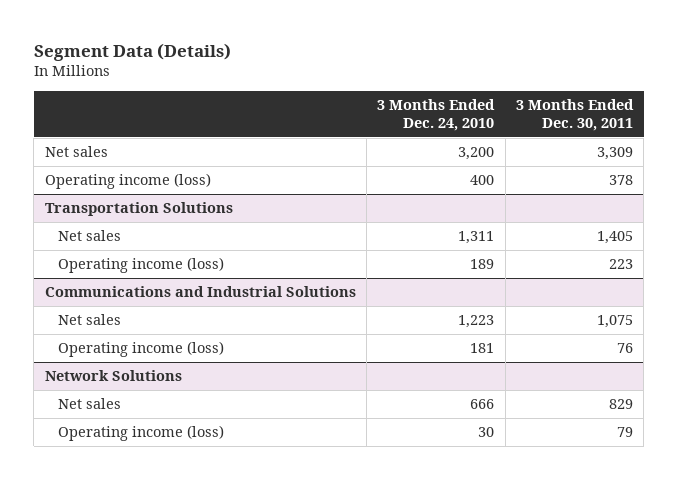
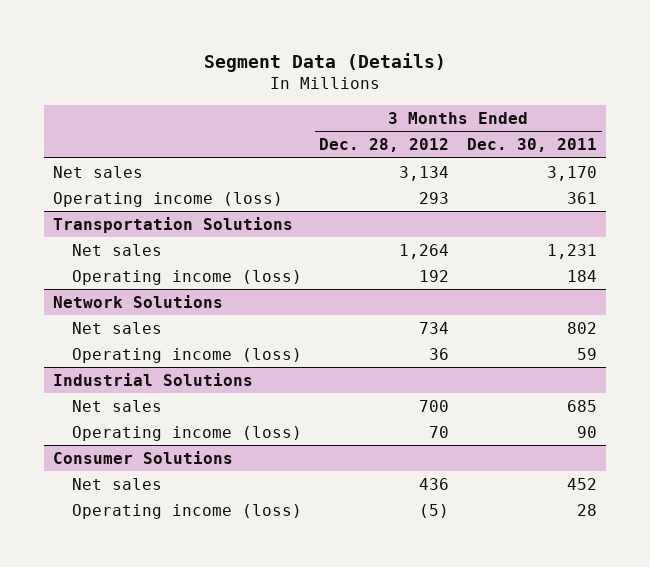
[377,99,496,131] 3 Months Ended Dec. 24, 2010 -> none
none -> [319,138,450,153] Dec. 28, 2012
[596,147,633,161] 3,309 -> [547,165,598,181] 3,170
[608,175,633,186] 378 -> [567,191,598,204] 361
[44,286,356,298] Communications and Industrial Solutions -> none
[58,314,122,326] Net sales -> none
[58,341,225,358] Operating income (loss) -> none
[596,231,633,245] 1,405 -> [547,243,598,259] 1,231
[608,259,633,270] 223 -> [567,269,598,282] 184
[608,399,633,410] 829 -> [567,321,598,334] 802
[616,427,633,438] 79 -> [577,347,598,360] 59
none -> [52,372,253,386] Industrial Solutions
none -> [71,399,162,412] Net sales
none -> [71,425,302,441] Operating income (loss)
none -> [52,450,233,464] Consumer Solutions
none -> [71,477,162,490] Net sales
none -> [71,503,302,519] Operating income (loss)

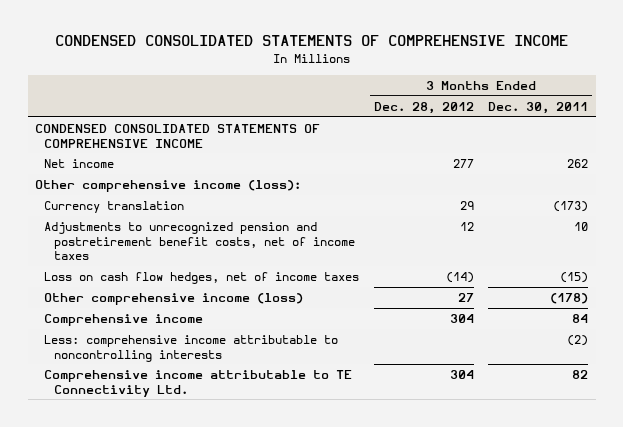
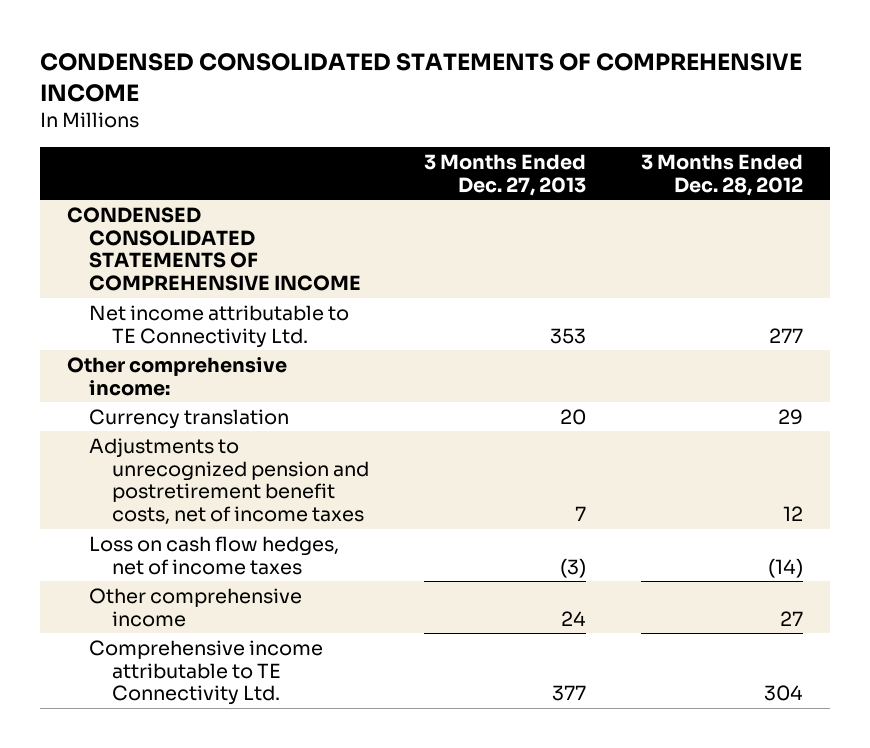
[488,101,589,114] Dec. 30, 2011 -> none
none -> [423,153,586,196] 3 Months Ended Dec. 27, 2013
[44,159,115,169] Net income -> [89,304,350,348] Net income attributable to TE Connectivity Ltd.
[34,180,301,193] Other comprehensive income (loss): -> [67,356,288,396] Other comprehensive income:
[44,314,204,327] Comprehensive income -> none
[44,335,339,362] Less: comprehensive income attributable to noncontrolling interests -> none
[44,293,304,306] Other comprehensive income (loss) -> [89,587,303,627] Other comprehensive income

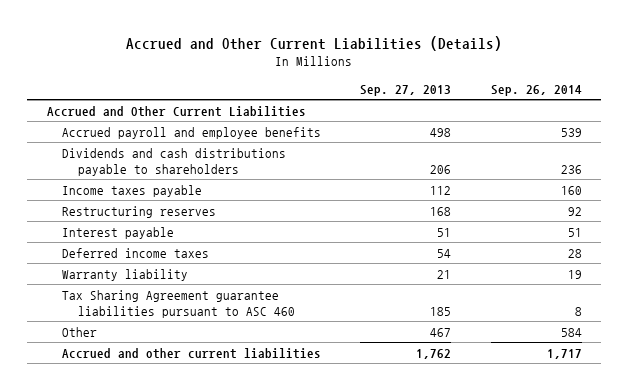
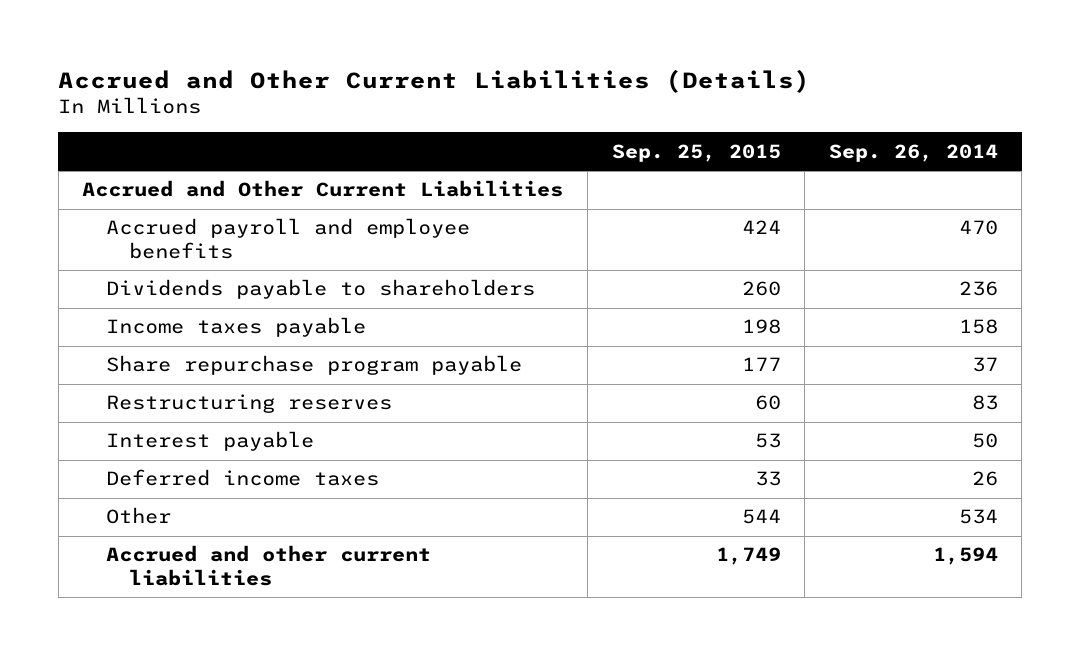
[360,85,452,97] Sep. 27, 2013 -> none
none -> [611,143,781,162] Sep. 25, 2015
[62,268,189,281] Warranty liability -> none
[62,289,295,318] Tax Sharing Agreement guarantee liabilities pursuant to ASC 460 -> none
[560,127,582,137] 539 -> [958,220,998,236] 470
[62,147,287,176] Dividends and cash distributions payable to shareholders -> [105,279,535,300] Dividends payable to shareholders
[560,185,582,195] 160 -> [958,319,998,335] 158
none -> [105,355,522,376] Share repurchase program payable
[567,206,582,216] 92 -> [971,395,998,411] 83
[567,227,582,237] 51 -> [971,433,998,449] 50
[567,248,582,258] 28 -> [971,471,998,487] 26
[560,327,582,337] 584 -> [958,509,998,525] 534
[546,348,582,359] 1,717 -> [932,547,998,566] 1,594

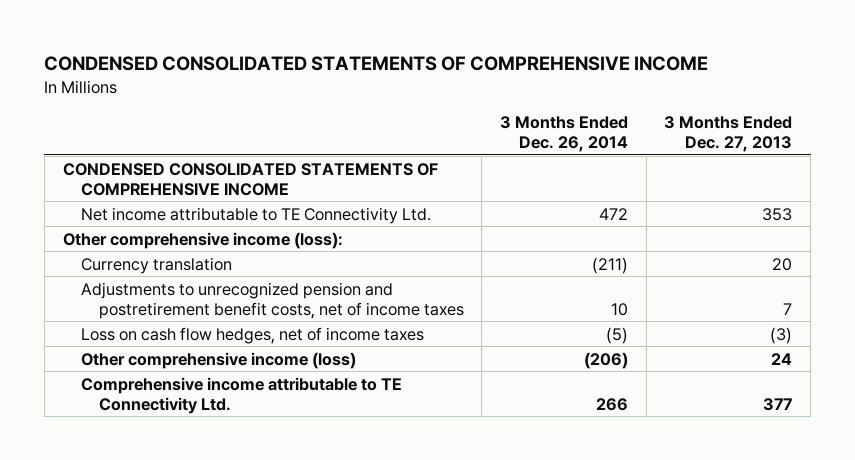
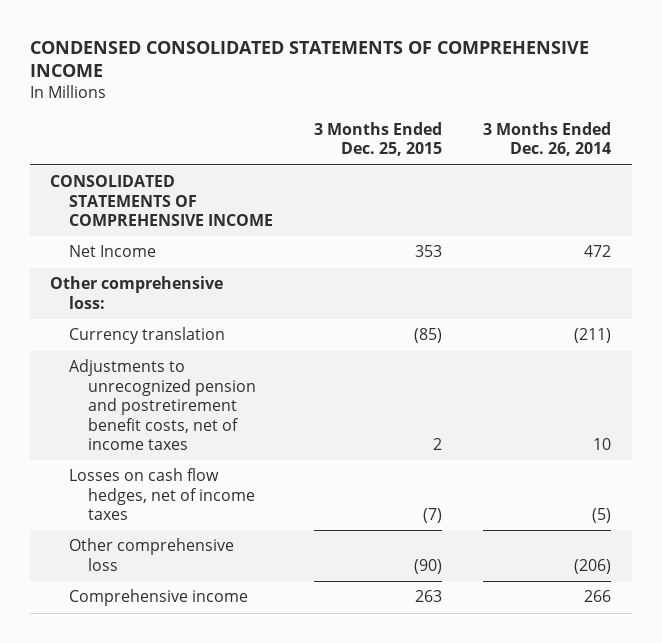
[664,116,793,153] 3 Months Ended Dec. 27, 2013 -> none
none -> [314,121,443,157] 3 Months Ended Dec. 25, 2015
[62,162,438,196] CONDENSED CONSOLIDATED STATEMENTS OF COMPREHENSIVE INCOME -> [50,175,274,227] CONSOLIDATED STATEMENTS OF COMPREHENSIVE INCOME
[80,206,431,224] Net income attributable to TE Connectivity Ltd. -> [69,245,157,258] Net Income
[62,231,343,249] Other comprehensive income (loss): -> [50,276,224,309] Other comprehensive loss:
[80,326,424,344] Loss on cash flow hedges, net of income taxes -> [69,468,256,521] Losses on cash flow hedges, net of income taxes
[80,351,356,369] Other comprehensive income (loss) -> [69,538,235,571] Other comprehensive loss
[80,376,402,414] Comprehensive income attributable to TE Connectivity Ltd. -> [69,589,249,607] Comprehensive income

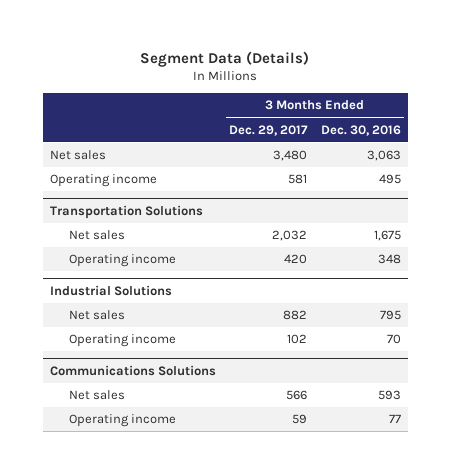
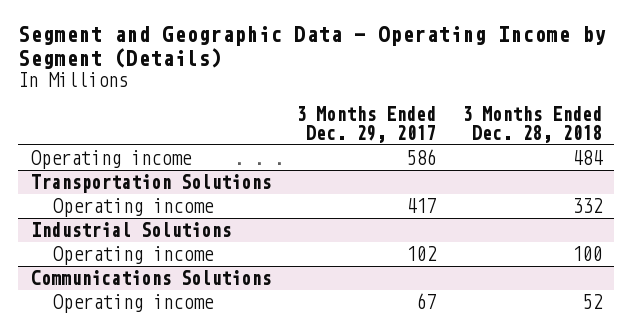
[140,50,310,67] Segment Data (Details) -> [18,25,607,69] Segment and Geographic Data - Operating Income by Segment (Details)
[321,124,402,136] Dec. 30, 2016 -> none
none -> [461,106,602,143] 3 Months Ended Dec. 28, 2018
[49,150,106,161] Net sales -> none
[288,174,308,185] 581 -> [406,149,437,166] 586
[68,230,125,241] Net sales -> none
[284,254,308,265] 420 -> [406,198,437,214] 417
[68,310,125,321] Net sales -> none
[68,390,125,401] Net sales -> none
[292,414,308,425] 59 -> [416,293,437,310] 67

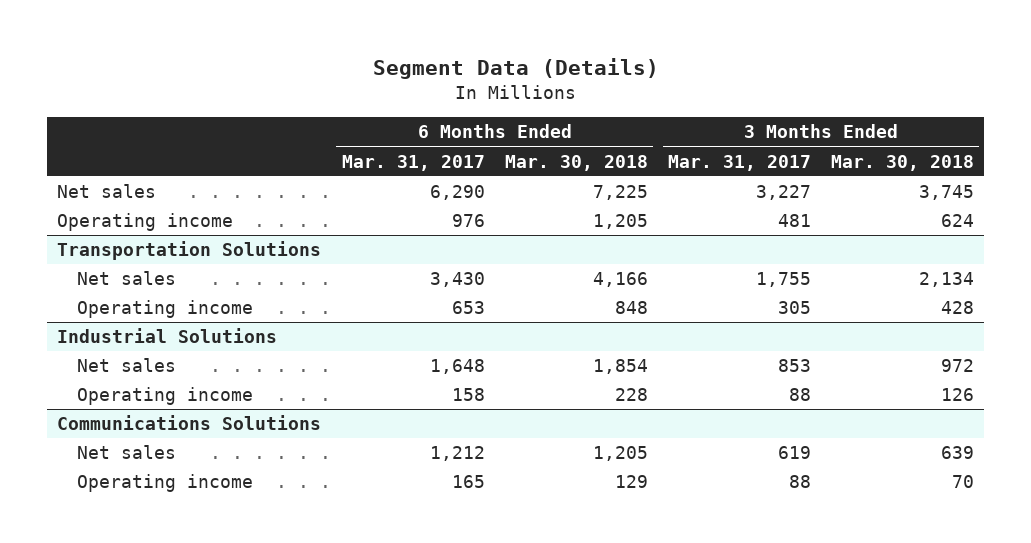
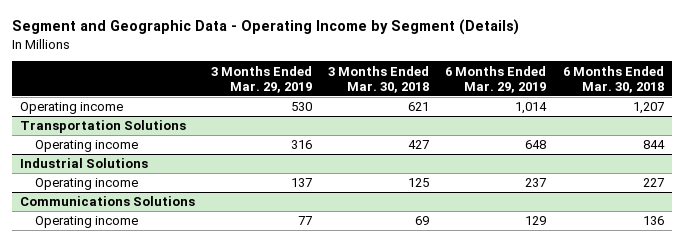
[372,58,659,80] Segment Data (Details) -> [11,19,519,36] Segment and Geographic Data - Operating Income by Segment (Details)
[341,154,485,171] Mar. 31, 2017 -> none
[667,154,811,171] Mar. 31, 2017 -> none
none -> [210,65,312,93] 3 Months Ended Mar. 29, 2019
none -> [445,65,547,93] 6 Months Ended Mar. 29, 2019
[57,184,157,199] Net sales -> none
[592,214,648,230] 1,205 -> [632,102,664,115] 1,207
[940,214,974,228] 624 -> [408,102,430,112] 621
[76,271,176,286] Net sales -> none
[614,301,648,315] 848 -> [642,140,665,150] 844
[940,301,974,315] 428 -> [408,140,430,150] 427
[76,358,176,373] Net sales -> none
[614,388,648,402] 228 -> [642,178,664,188] 227
[940,388,974,402] 126 -> [408,178,430,188] 125
[76,445,176,460] Net sales -> none
[614,475,648,489] 129 -> [642,216,664,226] 136
[951,475,974,489] 70 -> [415,216,430,226] 69

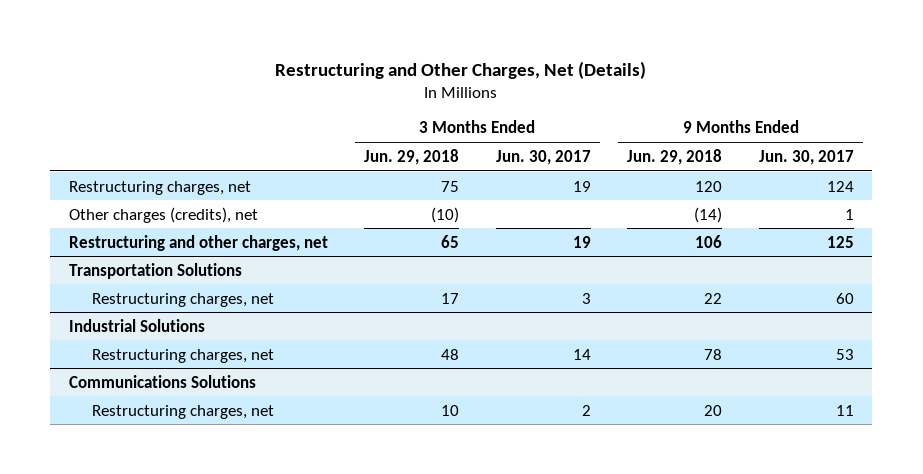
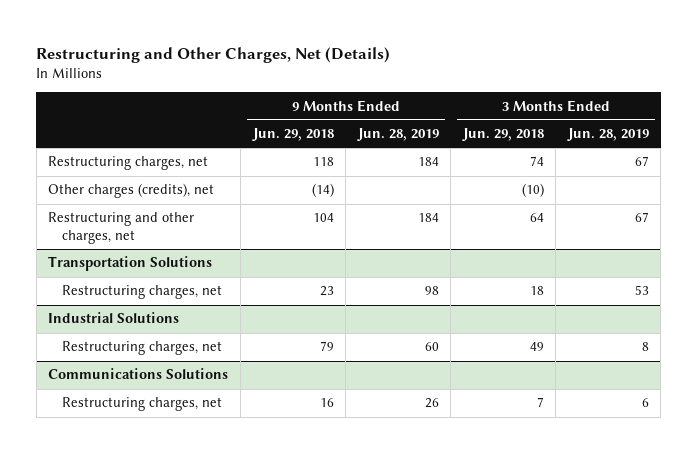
[495,149,591,165] Jun. 30, 2017 -> none
[758,149,854,165] Jun. 30, 2017 -> none
none -> [356,128,439,142] Jun. 28, 2019
none -> [566,128,649,142] Jun. 28, 2019
[441,180,460,192] 75 -> [529,156,544,167] 74
[695,180,723,192] 120 -> [312,157,334,167] 118
[441,234,460,248] 65 -> [529,213,544,223] 64
[695,234,723,248] 106 -> [312,213,334,223] 104
[441,292,460,304] 17 -> [529,286,544,296] 18
[704,292,723,304] 22 -> [319,286,334,297] 23
[441,348,460,360] 48 -> [529,342,544,352] 49
[704,348,723,360] 78 -> [319,341,334,352] 79
[441,404,460,416] 10 -> [536,397,544,408] 7
[704,404,723,416] 20 -> [319,398,334,408] 16

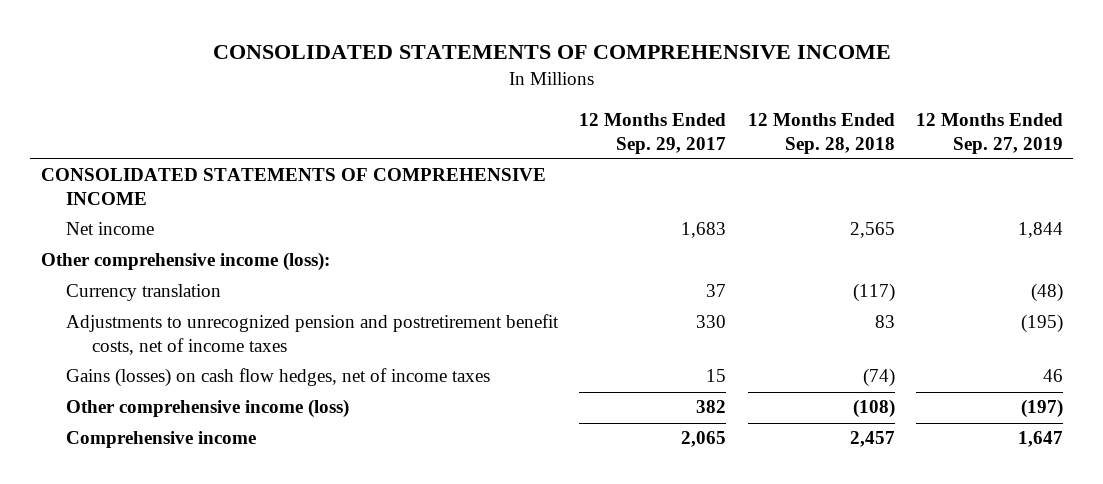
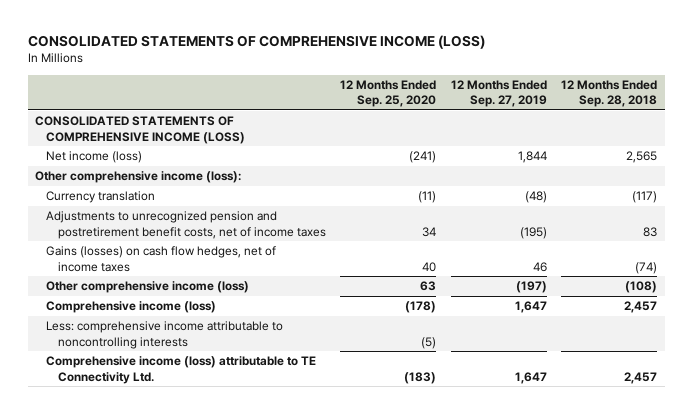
[212,45,891,60] CONSOLIDATED STATEMENTS OF COMPREHENSIVE INCOME -> [27,35,485,50] CONSOLIDATED STATEMENTS OF COMPREHENSIVE INCOME (LOSS)
[579,112,727,154] 12 Months Ended Sep. 29, 2017 -> none
none -> [340,79,437,108] 12 Months Ended Sep. 25, 2020
[40,168,546,206] CONSOLIDATED STATEMENTS OF COMPREHENSIVE INCOME -> [34,116,246,144] CONSOLIDATED STATEMENTS OF COMPREHENSIVE INCOME (LOSS)
[66,222,155,236] Net income -> [46,151,143,164] Net income (loss)
none -> [46,301,217,314] Comprehensive income (loss)
none -> [46,321,284,349] Less: comprehensive income attributable to noncontrolling interests
[66,431,257,449] Comprehensive income -> [46,356,317,384] Comprehensive income (loss) attributable to TE Connectivity Ltd.

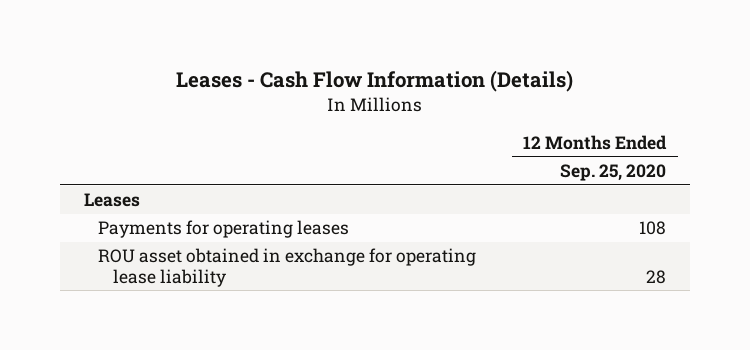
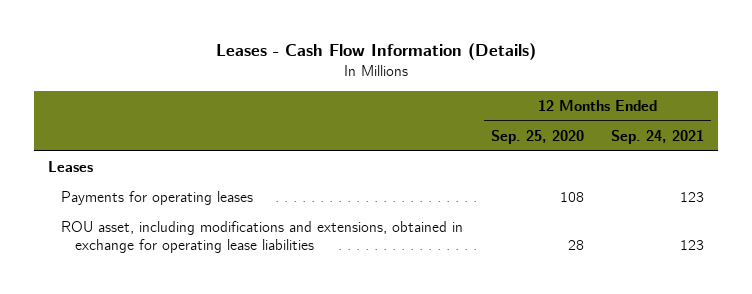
none -> [611,129,705,144] Sep. 24, 2021
[98,248,477,287] ROU asset obtained in exchange for operating lease liability -> [61,220,464,254] ROU asset, including modifications and extensions, obtained in exchange for operating lease liabilities

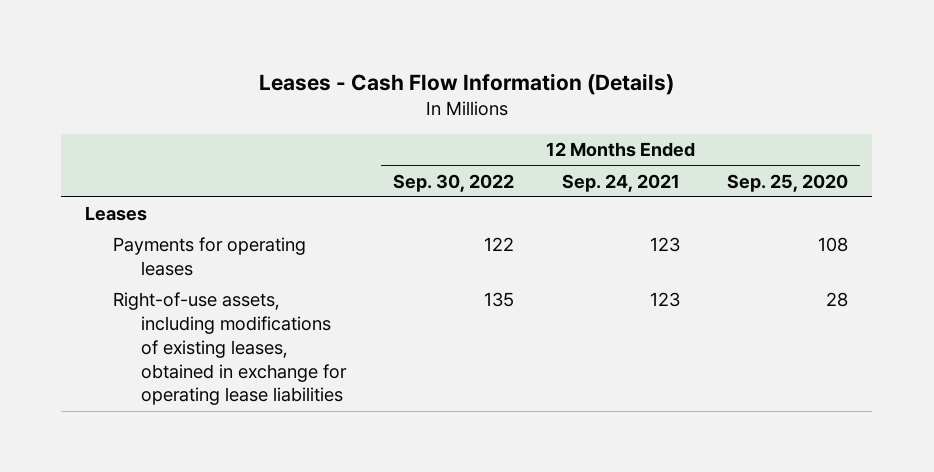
none -> [393,173,515,192] Sep. 30, 2022
[61,220,464,254] ROU asset, including modifications and extensions, obtained in exchange for operating lease liabilities -> [112,292,347,406] Right-of-use assets, including modifications of existing leases, obtained in exchange for operating lease liabilities

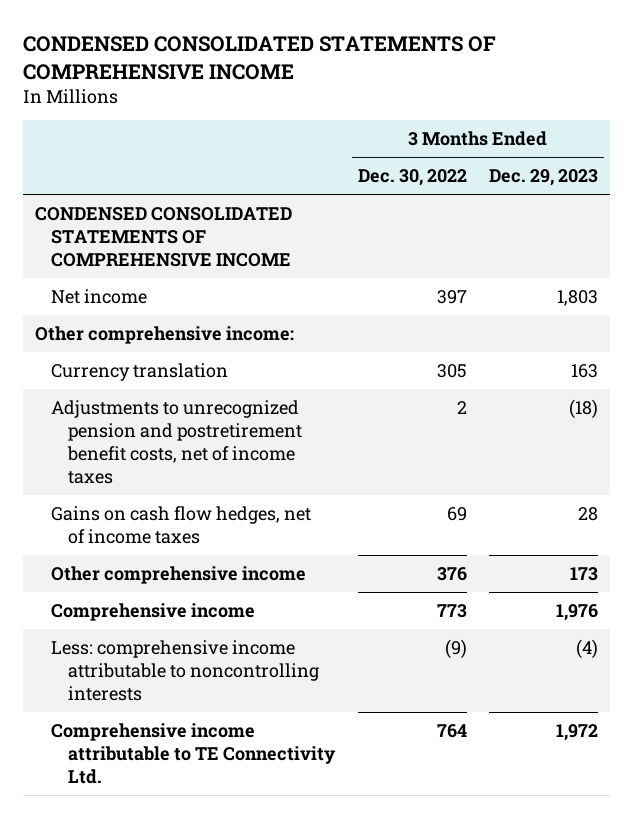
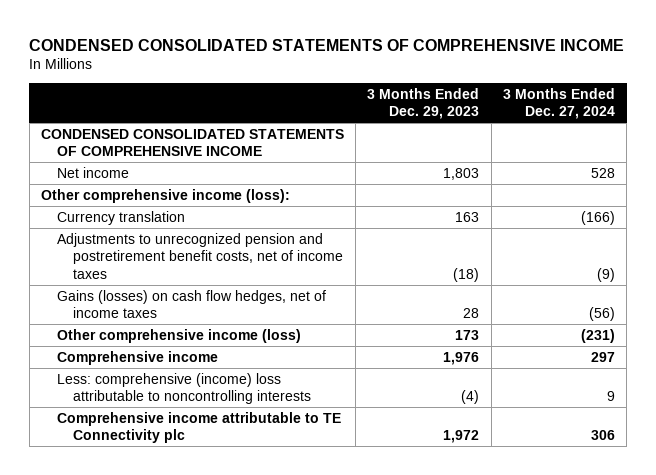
[357,169,467,187] Dec. 30, 2022 -> none
none -> [502,87,615,120] 3 Months Ended Dec. 27, 2024
[34,325,294,344] Other comprehensive income: -> [40,188,290,203] Other comprehensive income (loss):
[51,505,312,544] Gains on cash flow hedges, net of income taxes -> [56,289,326,319] Gains (losses) on cash flow hedges, net of income taxes
[51,565,307,584] Other comprehensive income -> [56,328,301,343] Other comprehensive income (loss)
[51,639,320,702] Less: comprehensive income attributable to noncontrolling interests -> [56,372,312,405] Less: comprehensive (income) loss attributable to noncontrolling interests
[51,722,337,785] Comprehensive income attributable to TE Connectivity Ltd. -> [56,411,341,444] Comprehensive income attributable to TE Connectivity plc

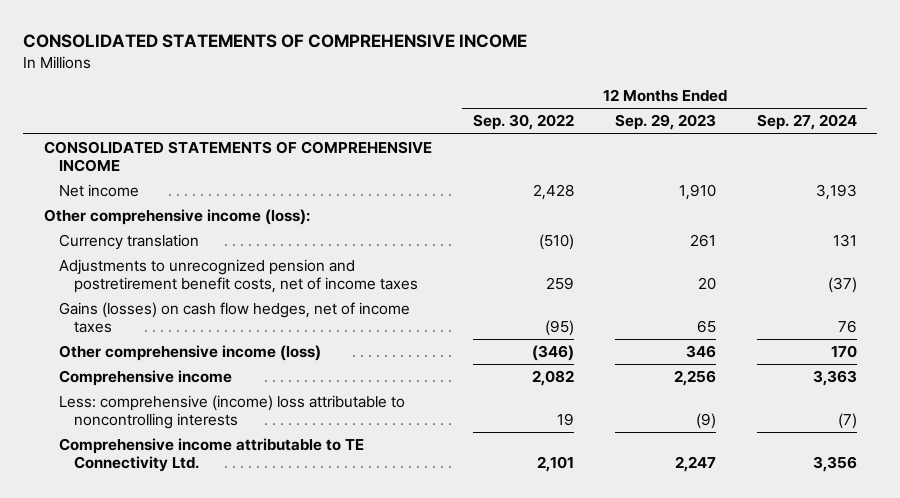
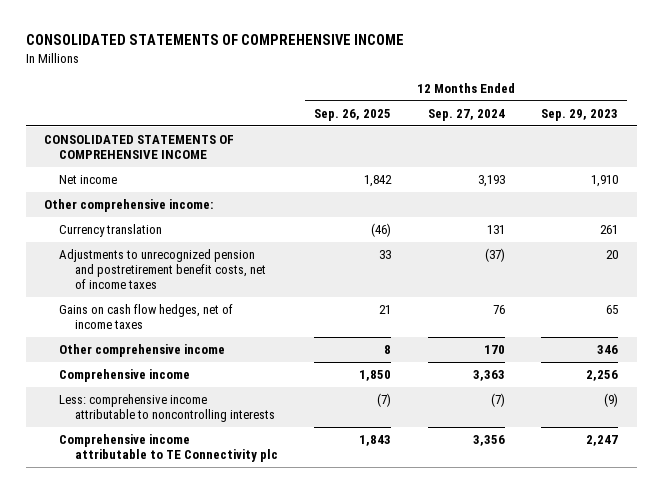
[472,114,574,131] Sep. 30, 2022 -> none
none -> [314,108,392,121] Sep. 26, 2025
[43,209,310,226] Other comprehensive income (loss): -> [43,199,213,213] Other comprehensive income:
[58,302,410,333] Gains (losses) on cash flow hedges, net of income taxes -> [59,304,234,330] Gains on cash flow hedges, net of income taxes
[58,345,321,362] Other comprehensive income (loss) -> [59,344,226,358] Other comprehensive income
[58,395,405,429] Less: comprehensive (income) loss attributable to noncontrolling interests -> [59,394,275,423] Less: comprehensive income attributable to noncontrolling interests
[58,438,364,472] Comprehensive income attributable to TE Connectivity Ltd. -> [59,434,278,463] Comprehensive income attributable to TE Connectivity plc

